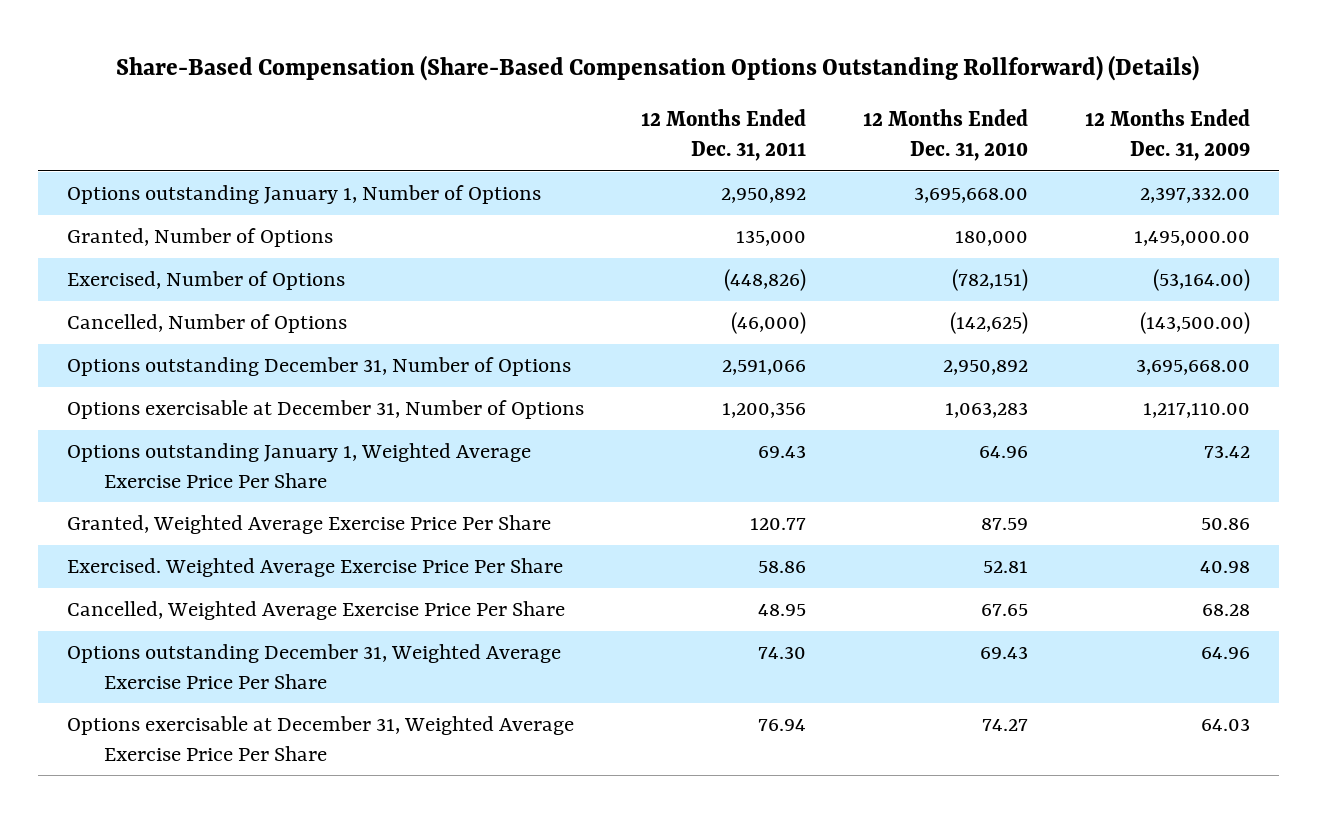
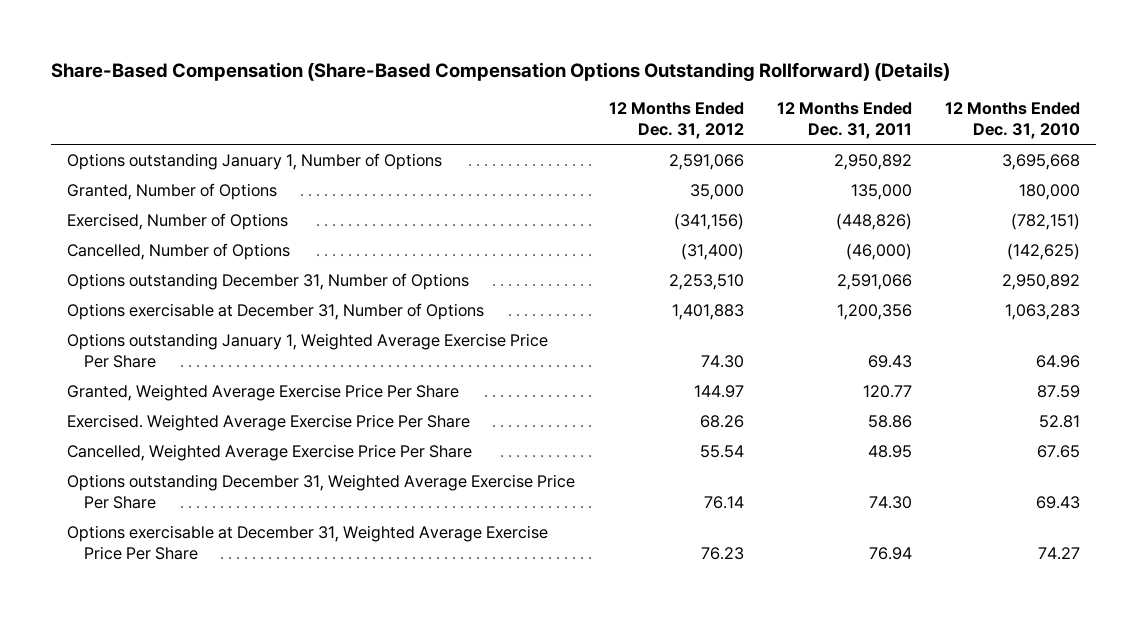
[1085,109,1251,161] 12 Months Ended Dec. 31, 2009 -> none
none -> [608,101,744,140] 12 Months Ended Dec. 31, 2012
[914,187,1029,204] 3,695,668.00 -> [1001,153,1080,170] 3,695,668

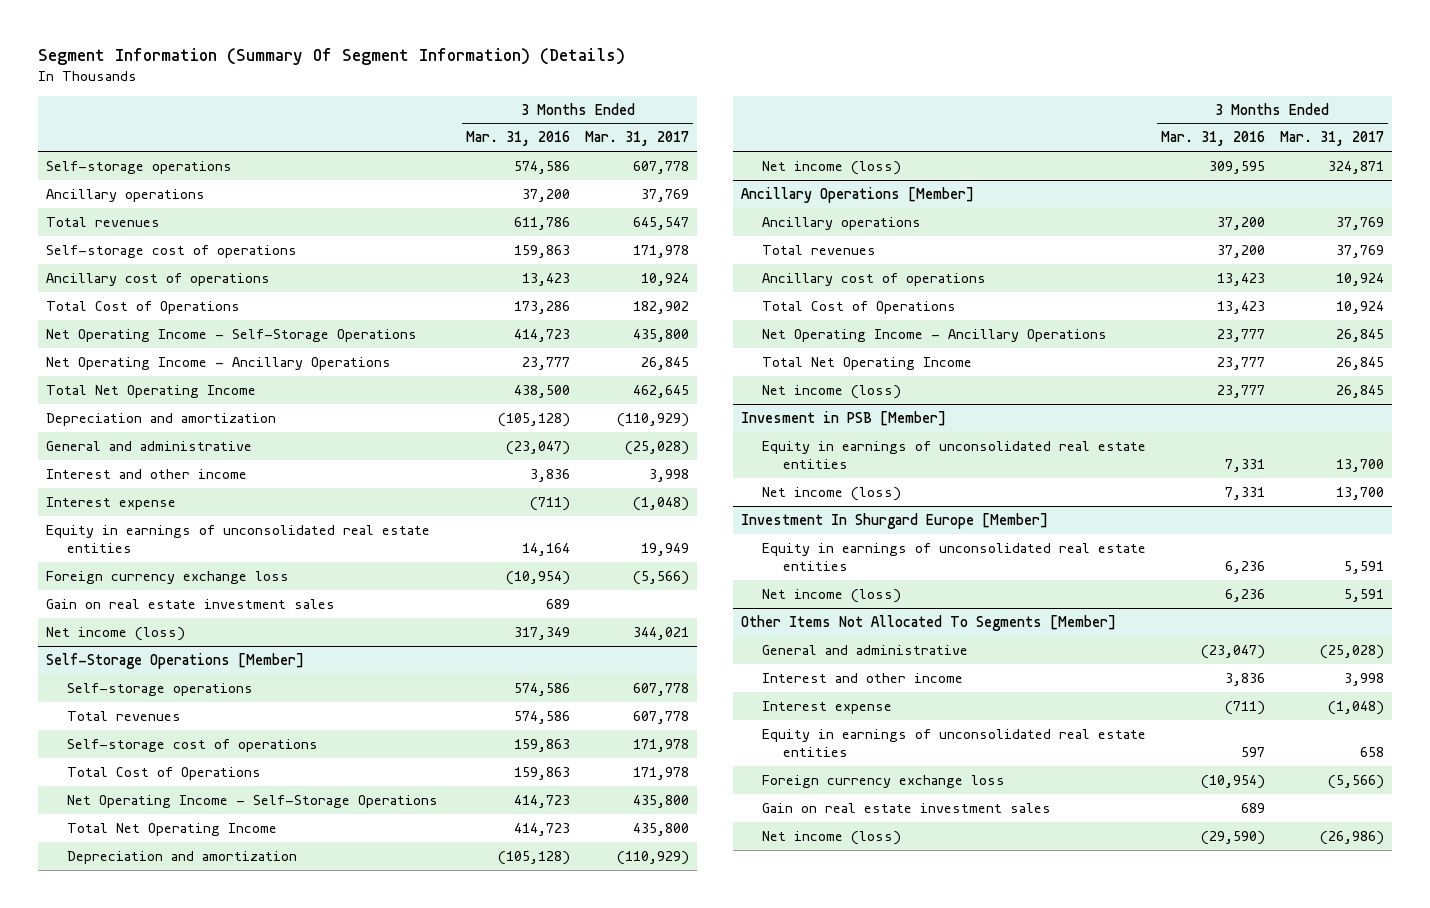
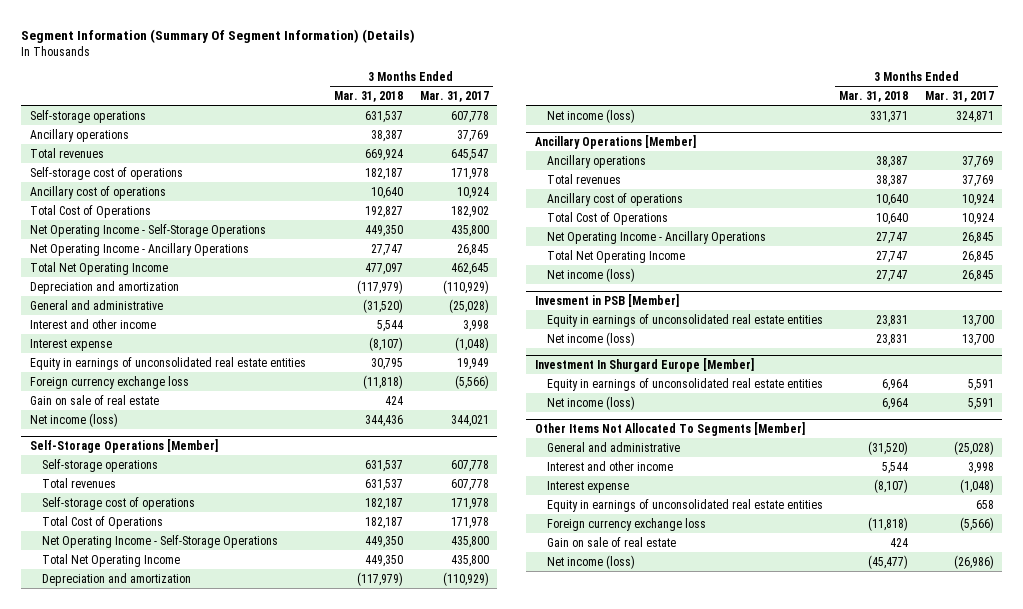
[465,131,570,147] Mar. 31, 2016 -> none
none -> [334,90,404,102] Mar. 31, 2018
[46,598,336,609] Gain on real estate investment sales -> [29,394,159,405] Gain on sale of real estate
[761,802,1051,813] Gain on real estate investment sales -> [546,536,676,547] Gain on sale of real estate

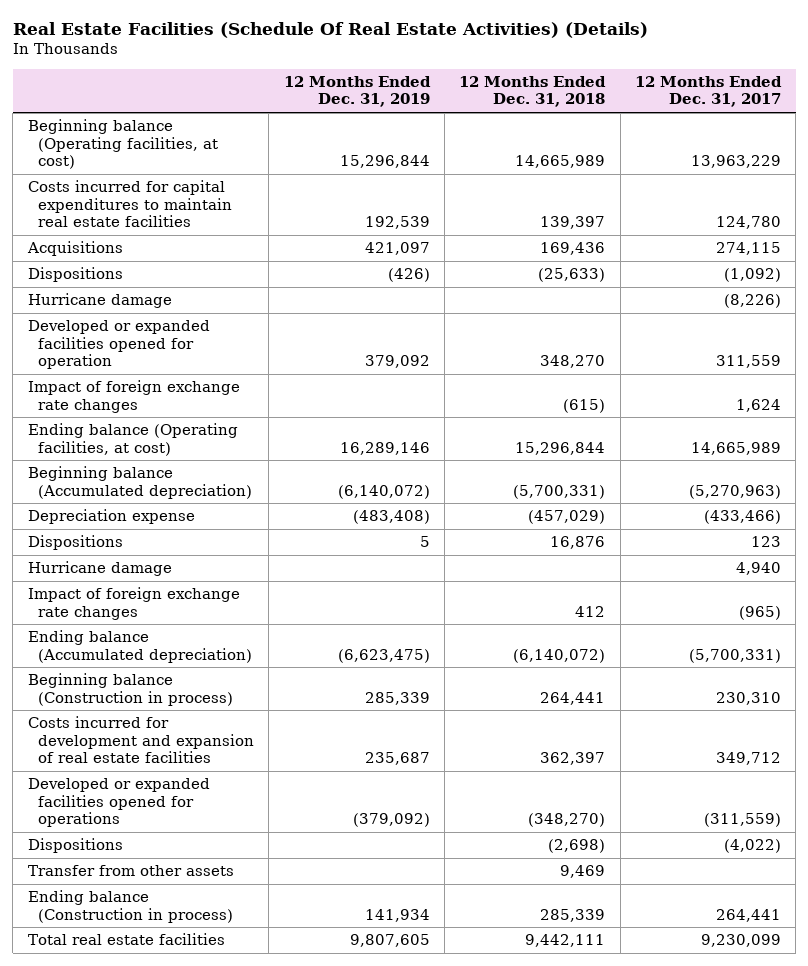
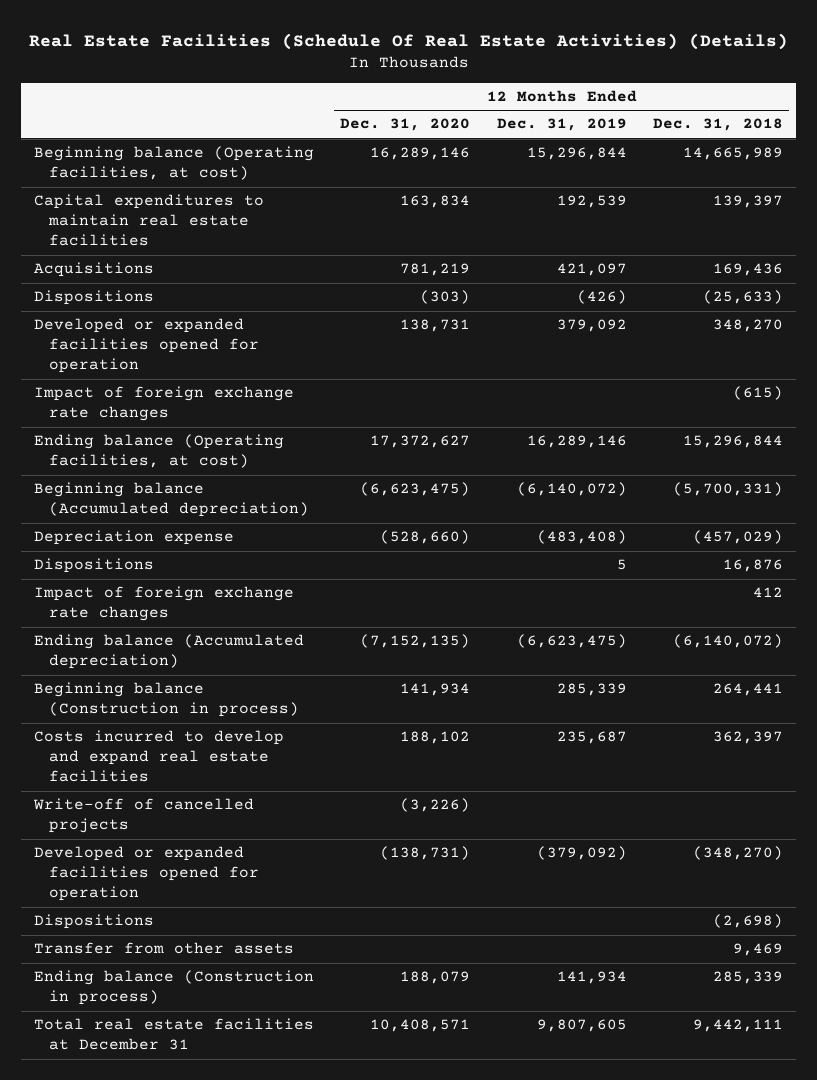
[634,76,782,108] 12 Months Ended Dec. 31, 2017 -> none
none -> [340,118,471,132] Dec. 31, 2020
[27,180,232,227] Costs incurred for capital expenditures to maintain real estate facilities -> [34,194,265,247] Capital expenditures to maintain real estate facilities
[27,293,172,309] Hurricane damage -> none
[27,561,172,577] Hurricane damage -> none
[27,716,254,763] Costs incurred for development and expansion of real estate facilities -> [34,730,285,783] Costs incurred to develop and expand real estate facilities
none -> [33,798,255,834] Write-off of cancelled projects
[27,778,210,827] Developed or expanded facilities opened for operations -> [34,846,260,902] Developed or expanded facilities opened for operation
[27,933,225,946] Total real estate facilities -> [34,1018,315,1051] Total real estate facilities at December 31

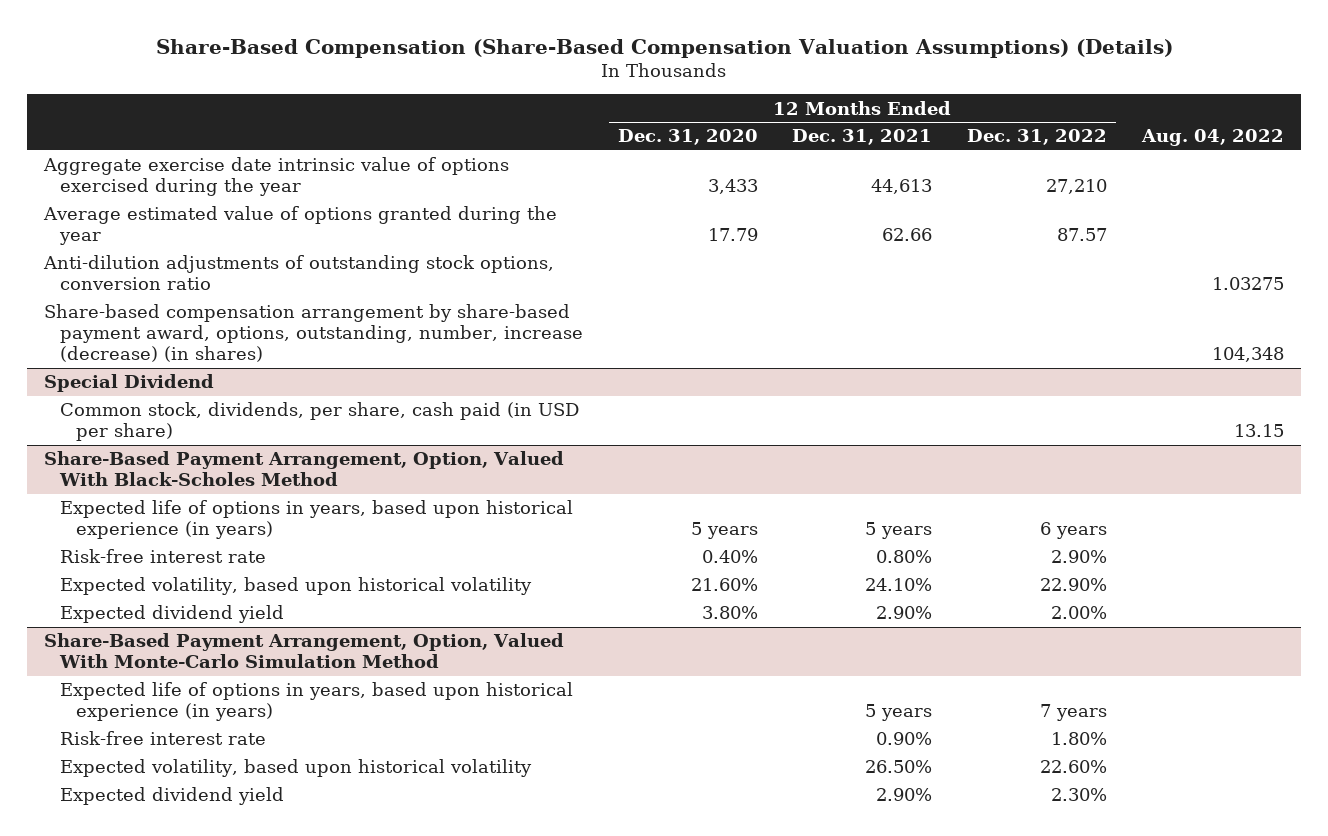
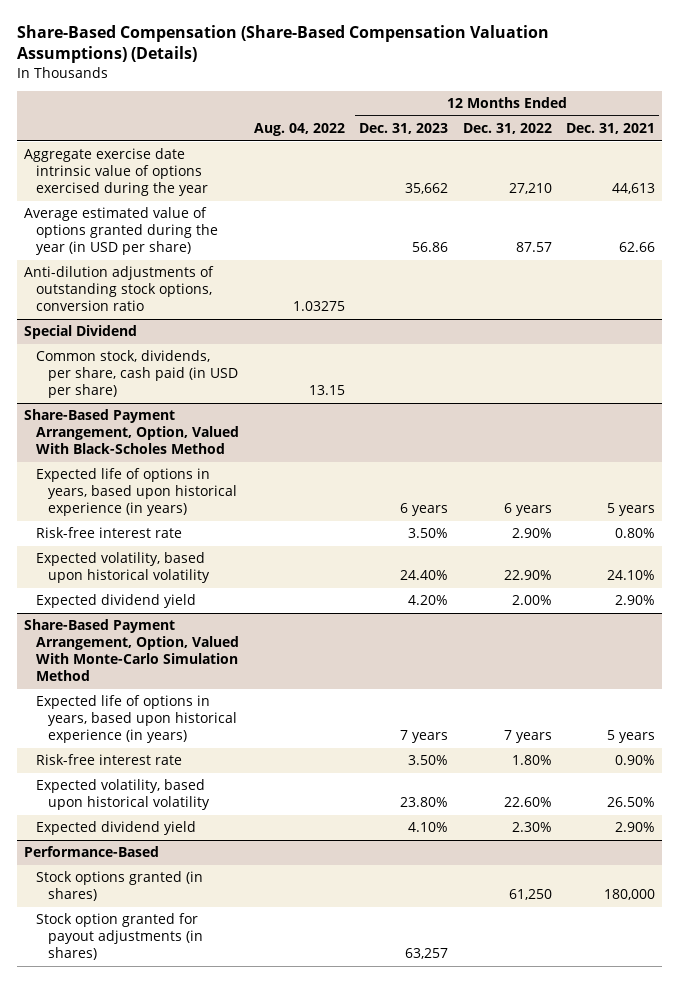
[617,129,758,146] Dec. 31, 2020 -> none
none -> [359,123,449,135] Dec. 31, 2023
[43,206,558,246] Average estimated value of options granted during the year -> [24,207,219,256] Average estimated value of options granted during the year (in USD per share)
[44,304,583,363] Share-based compensation arrangement by share-based payment award, options, outstanding, number, increase (decrease) (in shares) -> none
none -> [24,846,160,858] Performance-Based
none -> [36,871,204,902] Stock options granted (in shares)
none -> [36,913,203,961] Stock option granted for payout adjustments (in shares)

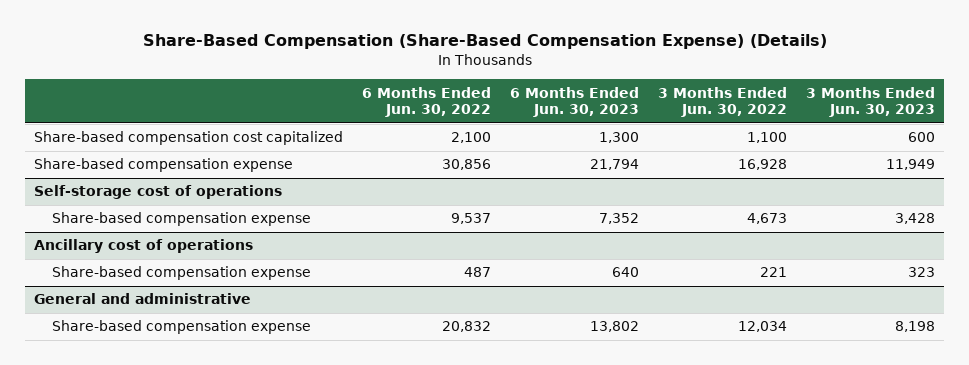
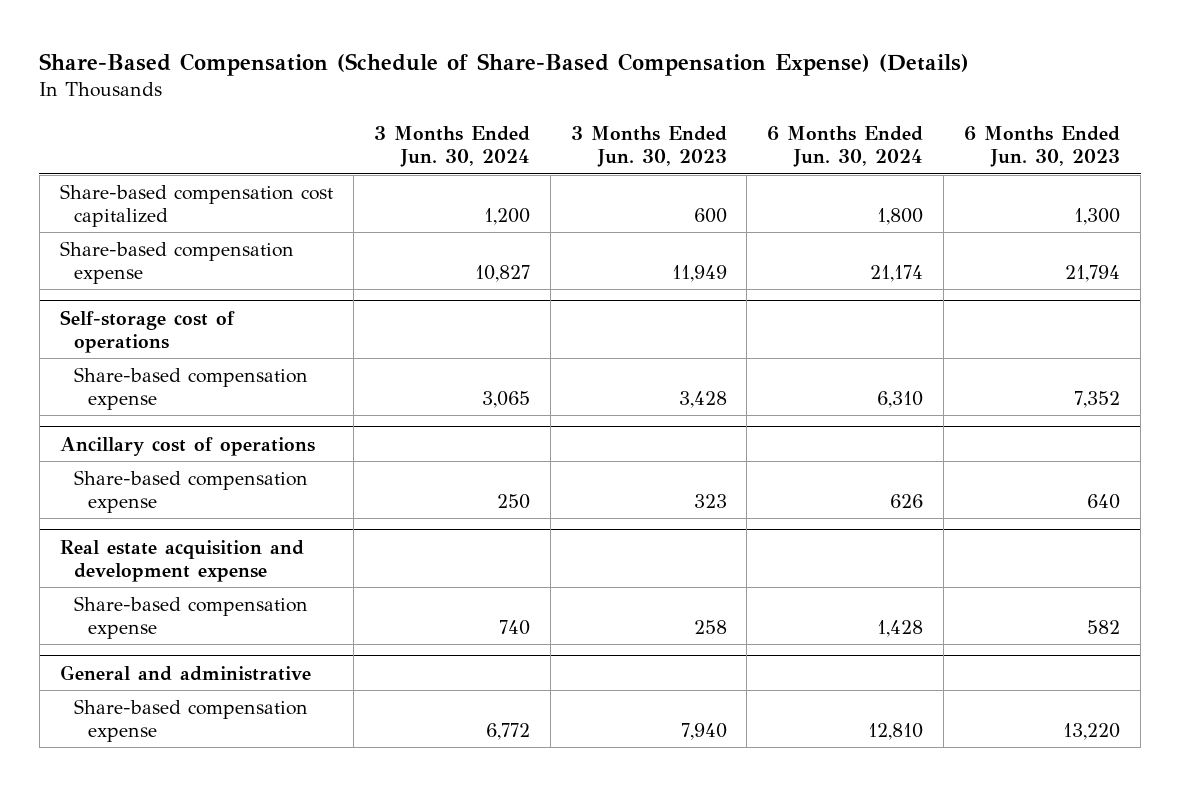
[142,34,827,50] Share-Based Compensation (Share-Based Compensation Expense) (Details) -> [39,52,970,76] Share-Based Compensation (Schedule of Share-Based Compensation Expense) (Details)
[362,86,492,118] 6 Months Ended Jun. 30, 2022 -> none
[657,86,787,118] 3 Months Ended Jun. 30, 2022 -> none
none -> [373,125,530,168] 3 Months Ended Jun. 30, 2024
none -> [767,125,924,168] 6 Months Ended Jun. 30, 2024
none -> [59,539,304,582] Real estate acquisition and development expense
none -> [74,595,309,640] Share-based compensation expense
[590,321,640,333] 13,802 -> [1063,723,1121,741] 13,220
[894,321,935,333] 8,198 -> [680,723,727,741] 7,940

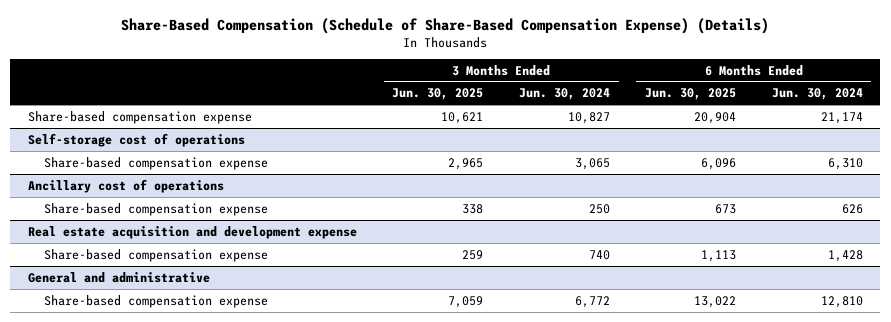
[570,125,727,168] 3 Months Ended Jun. 30, 2023 -> none
[964,125,1121,168] 6 Months Ended Jun. 30, 2023 -> none
none -> [392,88,484,101] Jun. 30, 2025
none -> [645,88,737,101] Jun. 30, 2025
[59,183,333,228] Share-based compensation cost capitalized -> none

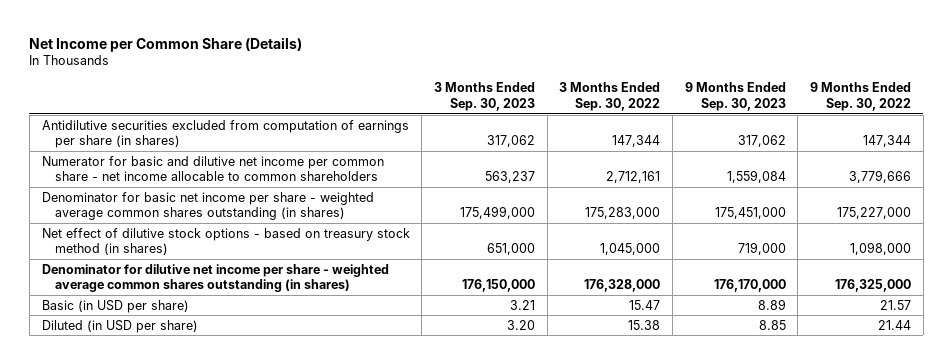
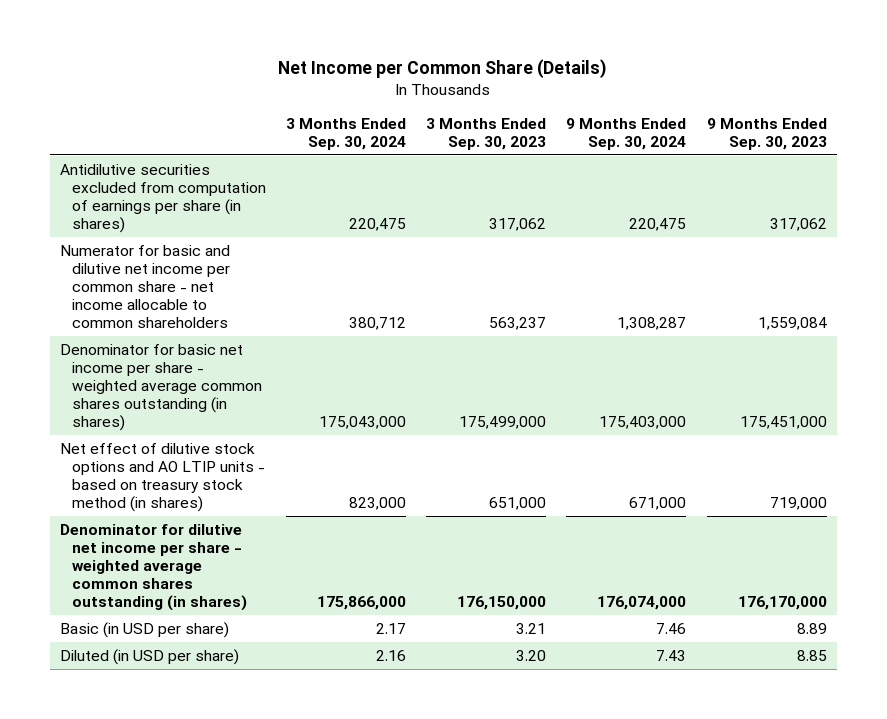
[559,82,661,112] 3 Months Ended Sep. 30, 2022 -> none
[809,82,911,112] 9 Months Ended Sep. 30, 2022 -> none
none -> [285,117,406,150] 3 Months Ended Sep. 30, 2024
none -> [566,117,687,150] 9 Months Ended Sep. 30, 2024
[41,227,410,256] Net effect of dilutive stock options - based on treasury stock method (in shares) -> [60,442,265,512] Net effect of dilutive stock options and AO LTIP units - based on treasury stock method (in shares)

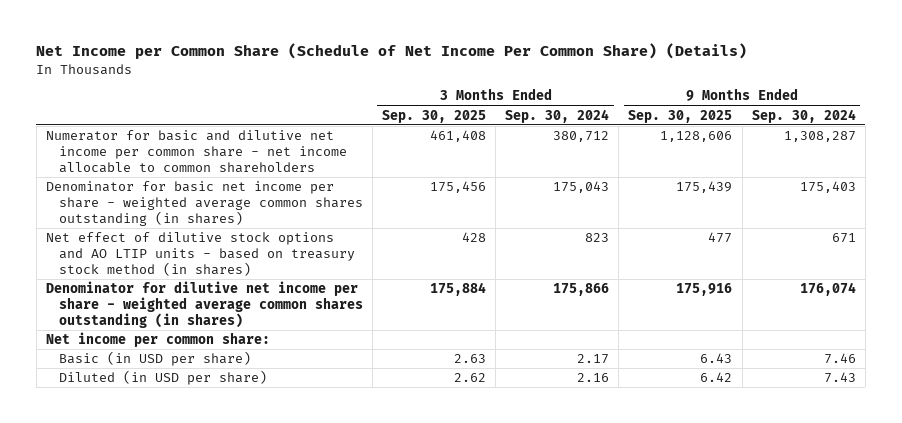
[278,58,608,78] Net Income per Common Share (Details) -> [36,43,748,60] Net Income per Common Share (Schedule of Net Income Per Common Share) (Details)
[426,117,547,150] 3 Months Ended Sep. 30, 2023 -> none
[706,117,827,150] 9 Months Ended Sep. 30, 2023 -> none
none -> [382,109,487,123] Sep. 30, 2025
none -> [628,109,733,123] Sep. 30, 2025
[60,163,266,233] Antidilutive securities excluded from computation of earnings per share (in shares) -> none
[318,416,406,430] 175,043,000 -> [553,181,610,194] 175,043
[599,416,687,430] 175,403,000 -> [799,181,856,194] 175,403
[348,496,406,510] 823,000 -> [585,233,610,243] 823
[629,496,687,510] 671,000 -> [831,233,856,244] 671
[316,596,406,611] 175,866,000 -> [553,283,610,297] 175,866
[597,596,687,611] 176,074,000 -> [799,282,856,297] 176,074
none -> [45,332,270,348] Net income per common share:

